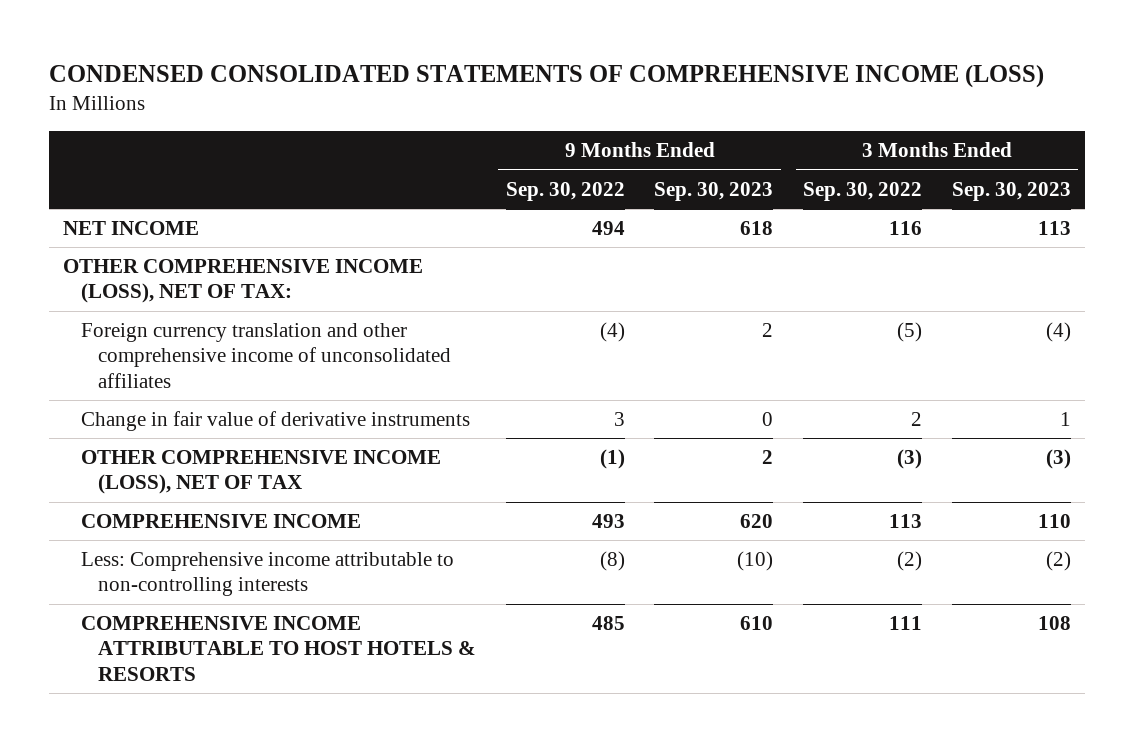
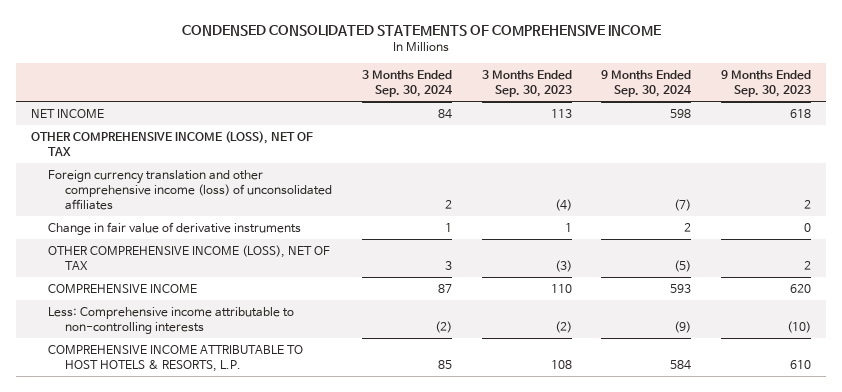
[48,64,1044,88] CONDENSED CONSOLIDATED STATEMENTS OF COMPREHENSIVE INCOME (LOSS) -> [181,24,661,36] CONDENSED CONSOLIDATED STATEMENTS OF COMPREHENSIVE INCOME
[505,181,625,201] Sep. 30, 2022 -> none
[803,181,923,201] Sep. 30, 2022 -> none
none -> [361,69,453,98] 3 Months Ended Sep. 30, 2024
none -> [601,69,693,98] 9 Months Ended Sep. 30, 2024
[63,259,424,304] OTHER COMPREHENSIVE INCOME (LOSS), NET OF TAX: -> [31,130,314,157] OTHER COMPREHENSIVE INCOME (LOSS), NET OF TAX
[80,323,452,388] Foreign currency translation and other comprehensive income of unconsolidated affiliates -> [48,169,333,211] Foreign currency translation and other comprehensive income (loss) of unconsolidated affiliates
[80,616,477,681] COMPREHENSIVE INCOME ATTRIBUTABLE TO HOST HOTELS & RESORTS -> [48,344,304,372] COMPREHENSIVE INCOME ATTRIBUTABLE TO HOST HOTELS & RESORTS, L.P.

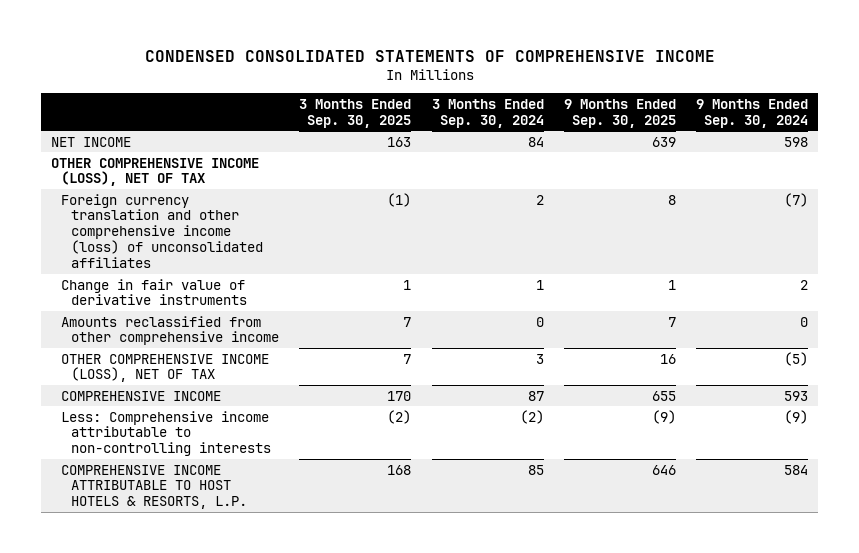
[481,69,572,98] 3 Months Ended Sep. 30, 2023 -> none
[720,69,811,98] 9 Months Ended Sep. 30, 2023 -> none
none -> [299,98,412,128] 3 Months Ended Sep. 30, 2025
none -> [563,98,676,128] 9 Months Ended Sep. 30, 2025
none -> [60,315,279,346] Amounts reclassified from other comprehensive income

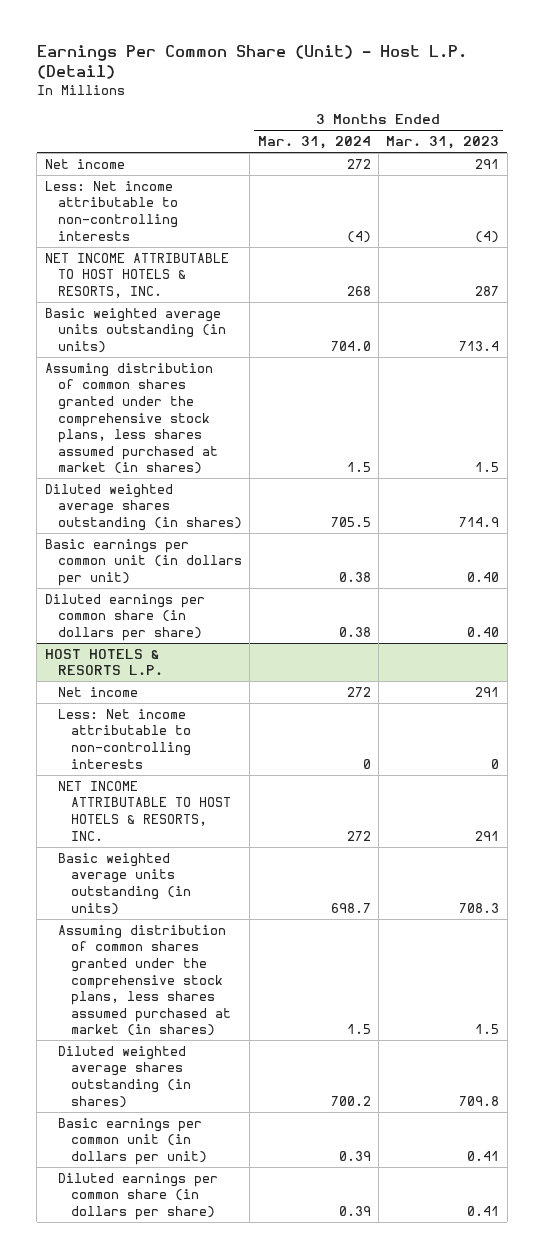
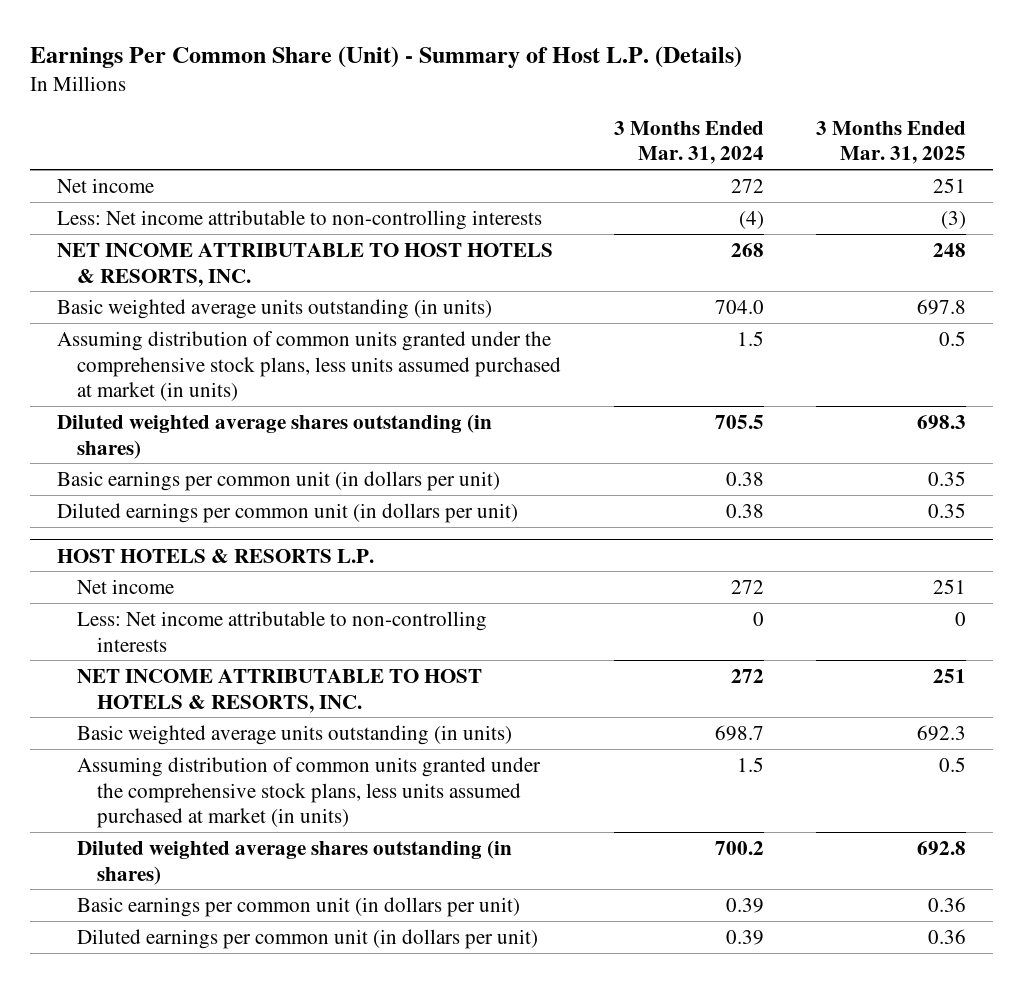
[36,45,467,80] Earnings Per Common Share (Unit) - Host L.P. (Detail) -> [30,45,743,68] Earnings Per Common Share (Unit) - Summary of Host L.P. (Details)
[386,136,500,150] Mar. 31, 2023 -> none
none -> [816,120,967,165] 3 Months Ended Mar. 31, 2025
[44,362,218,475] Assuming distribution of common shares granted under the comprehensive stock plans, less shares assumed purchased at market (in shares) -> [56,330,561,402] Assuming distribution of common units granted under the comprehensive stock plans, less units assumed purchased at market (in units)
[44,593,205,642] Diluted earnings per common share (in dollars per share) -> [56,502,518,523] Diluted earnings per common unit (in dollars per unit)
[57,924,231,1037] Assuming distribution of common shares granted under the comprehensive stock plans, less shares assumed purchased at market (in shares) -> [76,756,541,829] Assuming distribution of common units granted under the comprehensive stock plans, less units assumed purchased at market (in units)
[57,1172,218,1221] Diluted earnings per common share (in dollars per share) -> [76,928,538,949] Diluted earnings per common unit (in dollars per unit)

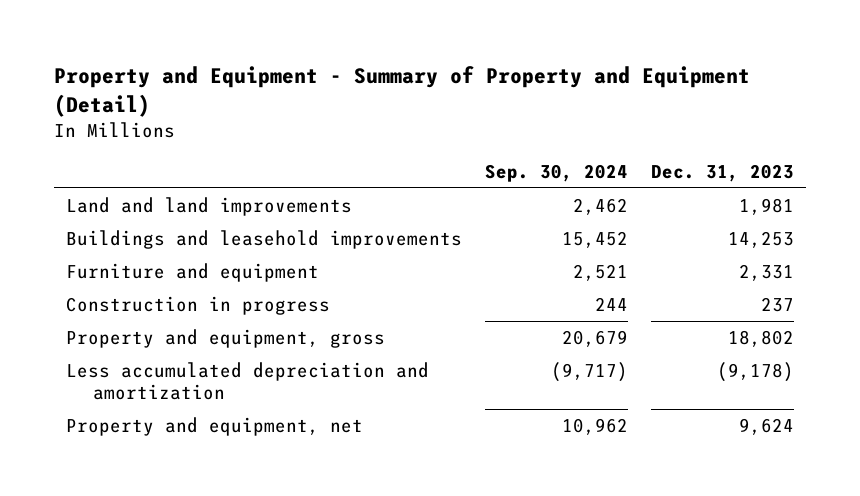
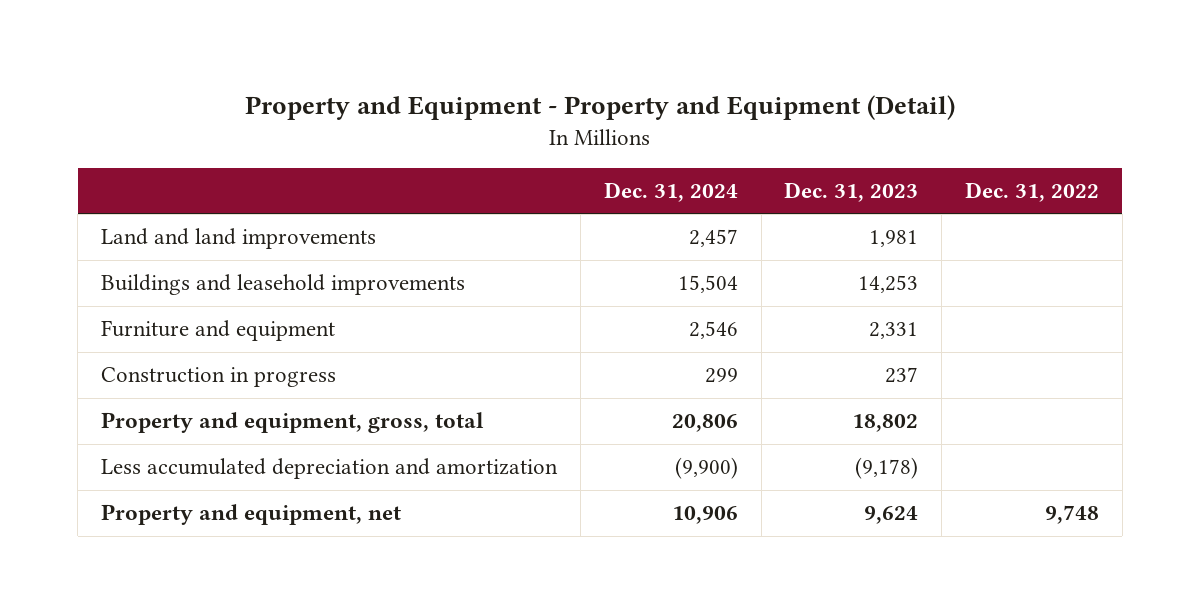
[54,66,751,117] Property and Equipment - Summary of Property and Equipment (Detail) -> [245,94,956,120] Property and Equipment - Property and Equipment (Detail)
[485,163,629,182] Sep. 30, 2024 -> none
none -> [603,182,738,203] Dec. 31, 2024
none -> [965,182,1100,203] Dec. 31, 2022
[66,328,386,348] Property and equipment, gross -> [101,412,485,434] Property and equipment, gross, total

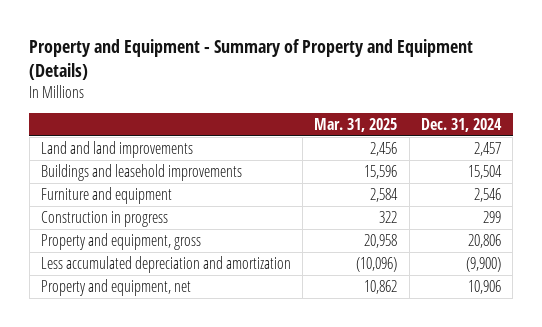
[245,94,956,120] Property and Equipment - Property and Equipment (Detail) -> [29,38,474,80] Property and Equipment - Summary of Property and Equipment (Details)
[784,182,919,203] Dec. 31, 2023 -> none
[965,182,1100,203] Dec. 31, 2022 -> none
none -> [314,117,398,132] Mar. 31, 2025
[101,412,485,434] Property and equipment, gross, total -> [40,232,201,250] Property and equipment, gross

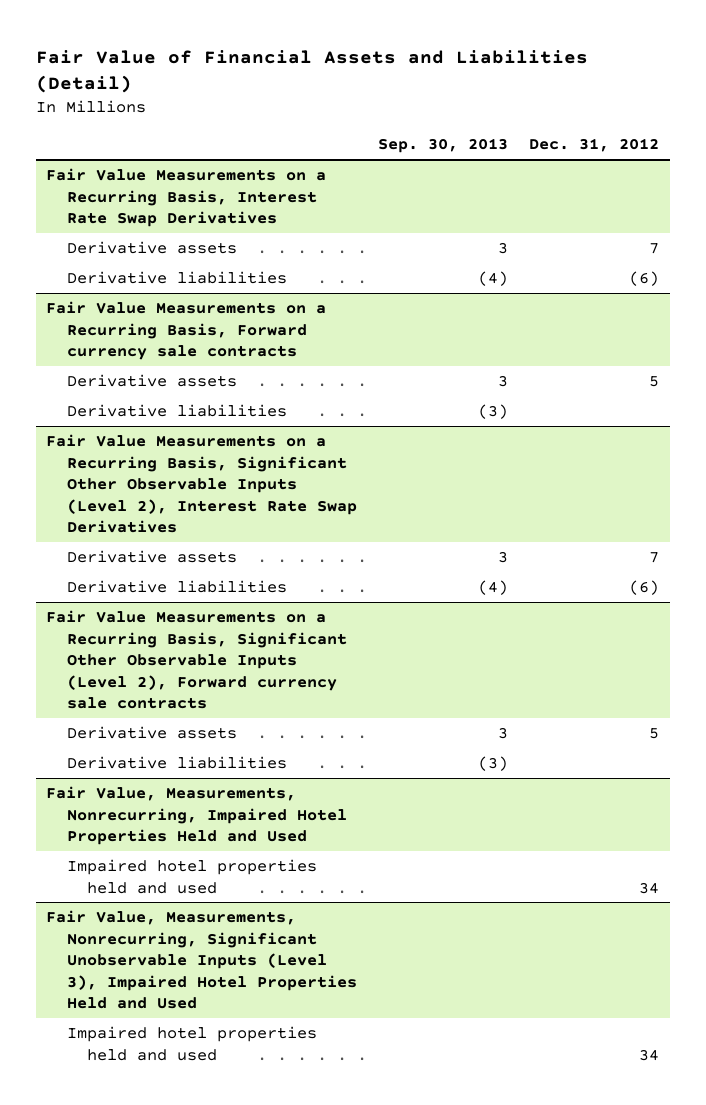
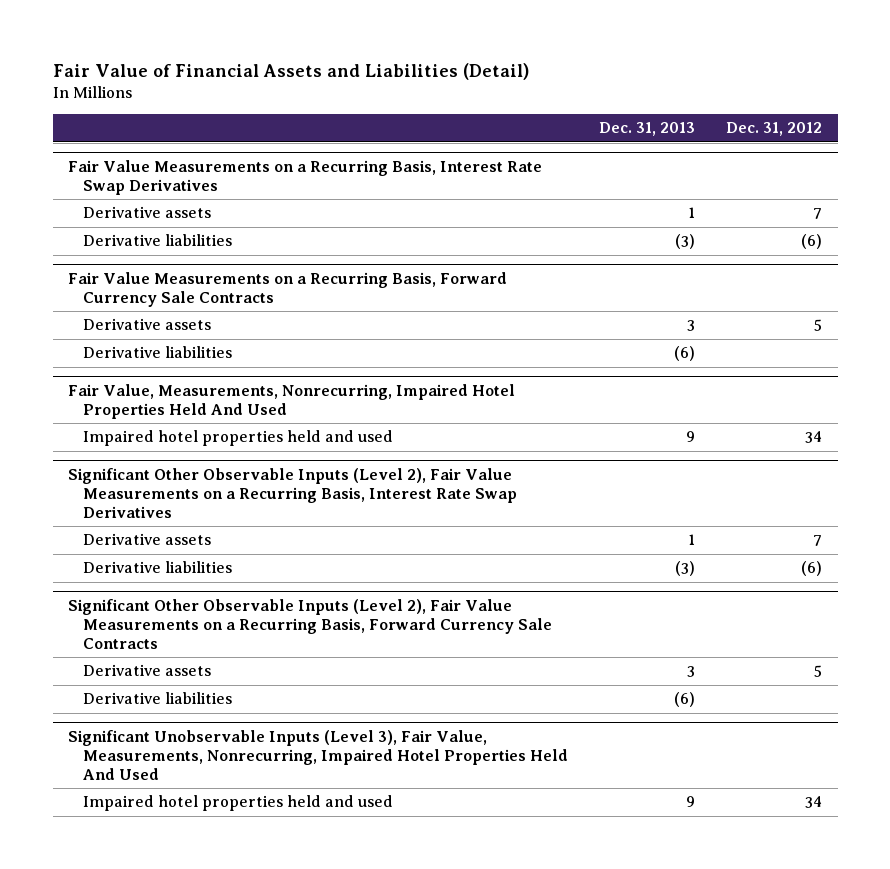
[377,138,508,154] Sep. 30, 2013 -> none
none -> [598,122,695,137] Dec. 31, 2013
[46,300,327,361] Fair Value Measurements on a Recurring Basis, Forward currency sale contracts -> [68,271,508,307] Fair Value Measurements on a Recurring Basis, Forward Currency Sale Contracts
none -> [68,383,516,419] Fair Value, Measurements, Nonrecurring, Impaired Hotel Properties Held And Used
none -> [82,430,393,447] Impaired hotel properties held and used
[46,433,357,534] Fair Value Measurements on a Recurring Basis, Significant Other Observable Inputs (Level 2), Interest Rate Swap Derivatives -> [68,467,517,518] Significant Other Observable Inputs (Level 2), Fair Value Measurements on a Recurring Basis, Interest Rate Swap Derivatives
[46,609,347,710] Fair Value Measurements on a Recurring Basis, Significant Other Observable Inputs (Level 2), Forward currency sale contracts -> [68,598,552,649] Significant Other Observable Inputs (Level 2), Fair Value Measurements on a Recurring Basis, Forward Currency Sale Contracts
[46,785,347,846] Fair Value, Measurements, Nonrecurring, Impaired Hotel Properties Held and Used -> none
[66,858,317,894] Impaired hotel properties held and used -> none
[46,909,357,1010] Fair Value, Measurements, Nonrecurring, Significant Unobservable Inputs (Level 3), Impaired Hotel Properties Held and Used -> [68,729,568,780] Significant Unobservable Inputs (Level 3), Fair Value, Measurements, Nonrecurring, Impaired Hotel Properties Held And Used

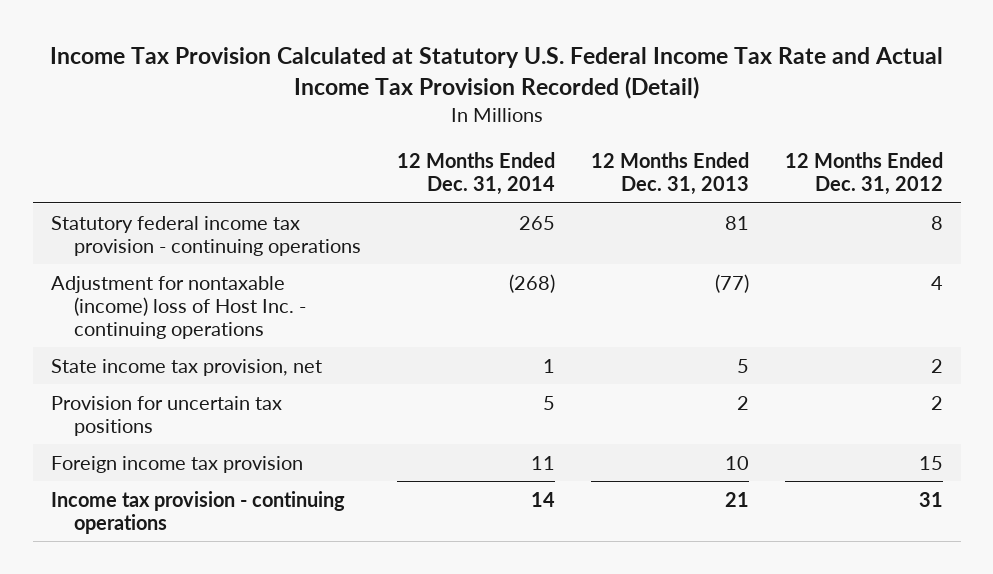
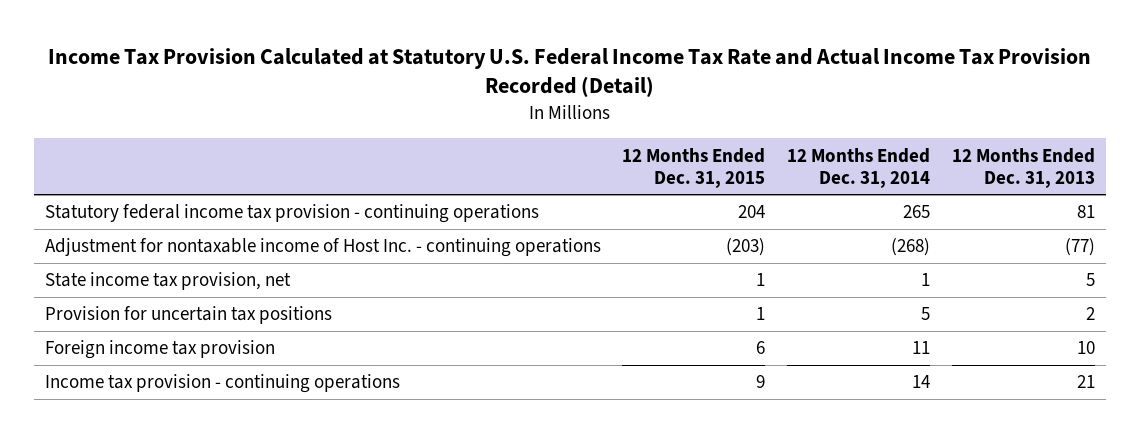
[784,152,943,196] 12 Months Ended Dec. 31, 2012 -> none
none -> [622,147,766,188] 12 Months Ended Dec. 31, 2015
[50,275,307,340] Adjustment for nontaxable (income) loss of Host Inc. - continuing operations -> [44,238,601,258] Adjustment for nontaxable income of Host Inc. - continuing operations

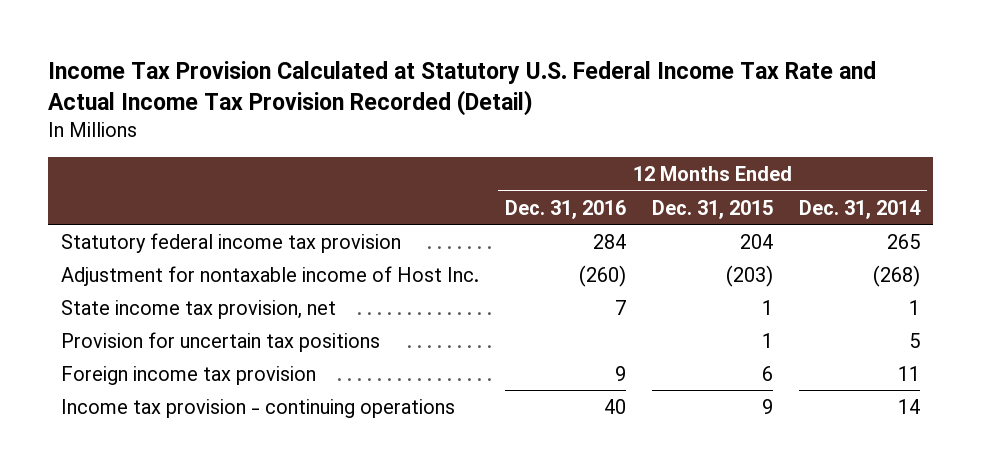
[952,147,1096,188] 12 Months Ended Dec. 31, 2013 -> none
none -> [504,199,626,219] Dec. 31, 2016
[44,204,539,224] Statutory federal income tax provision - continuing operations -> [60,232,401,253] Statutory federal income tax provision
[44,238,601,258] Adjustment for nontaxable income of Host Inc. - continuing operations -> [60,265,479,286] Adjustment for nontaxable income of Host Inc.

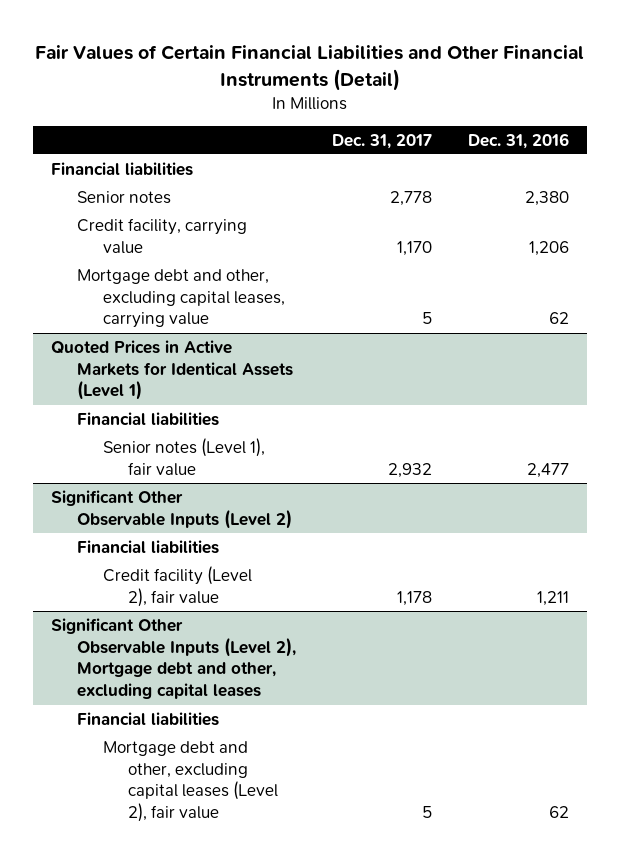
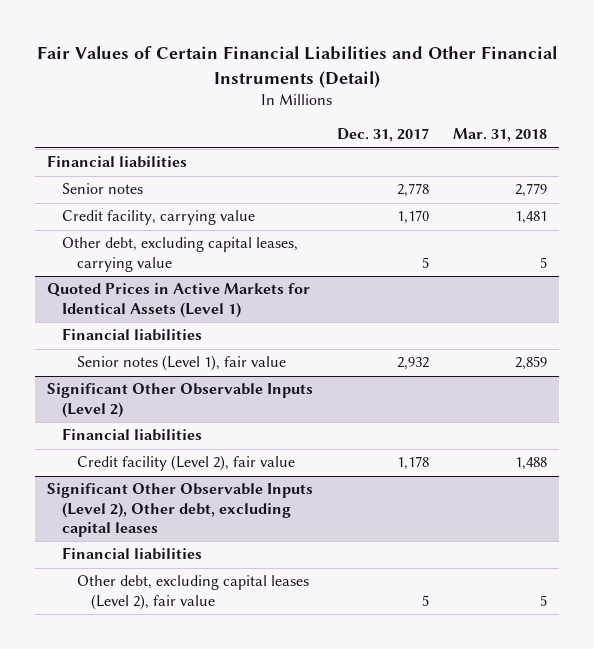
[468,132,570,149] Dec. 31, 2016 -> none
none -> [453,128,548,143] Mar. 31, 2018
[76,268,285,329] Mortgage debt and other, excluding capital leases, carrying value -> [61,237,298,272] Other debt, excluding capital leases, carrying value
[51,617,296,700] Significant Other Observable Inputs (Level 2), Mortgage debt and other, excluding capital leases -> [47,483,314,538] Significant Other Observable Inputs (Level 2), Other debt, excluding capital leases
[102,740,279,823] Mortgage debt and other, excluding capital leases (Level 2), fair value -> [76,575,309,610] Other debt, excluding capital leases (Level 2), fair value

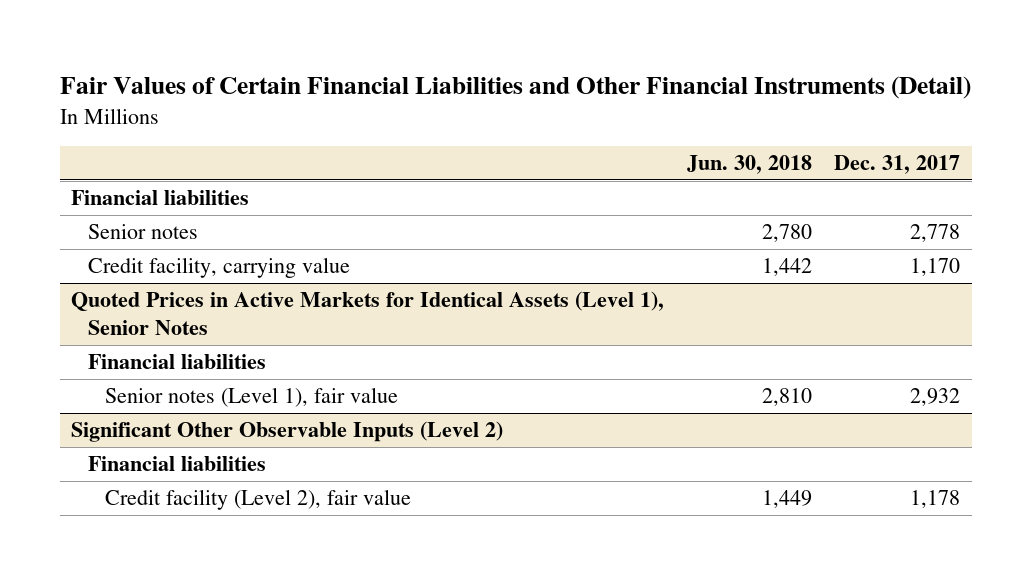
[453,128,548,143] Mar. 31, 2018 -> none
none -> [686,155,812,175] Jun. 30, 2018
[61,237,298,272] Other debt, excluding capital leases, carrying value -> none
[47,283,311,318] Quoted Prices in Active Markets for Identical Assets (Level 1) -> [71,291,665,336] Quoted Prices in Active Markets for Identical Assets (Level 1), Senior Notes
[47,483,314,538] Significant Other Observable Inputs (Level 2), Other debt, excluding capital leases -> none
[61,547,202,561] Financial liabilities -> none
[76,575,309,610] Other debt, excluding capital leases (Level 2), fair value -> none

